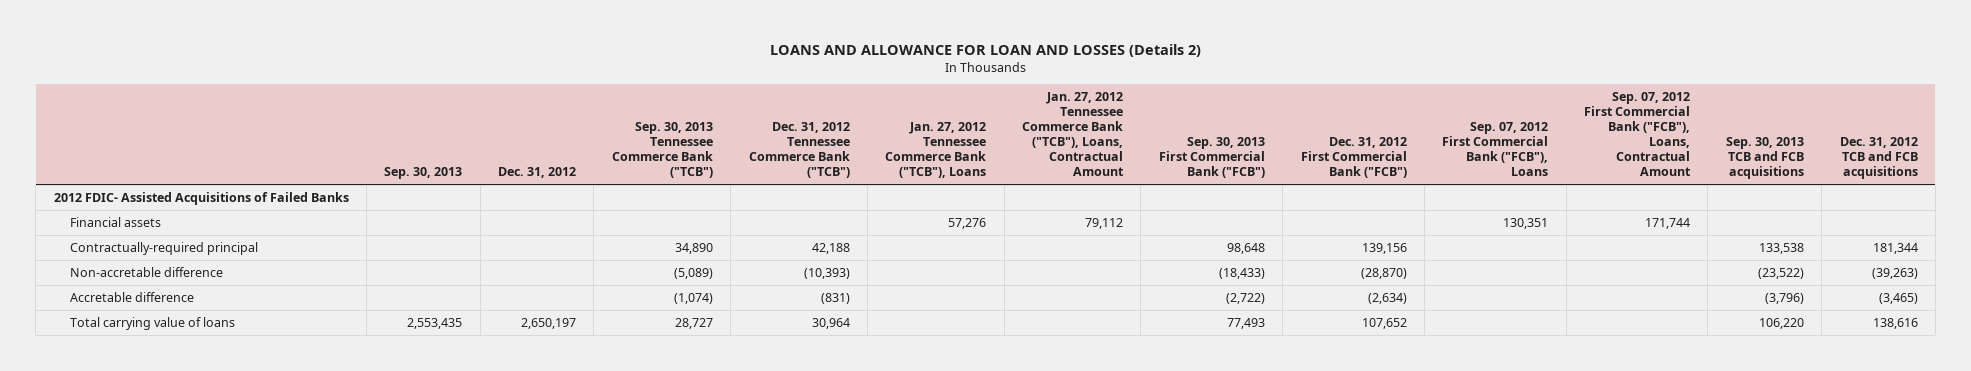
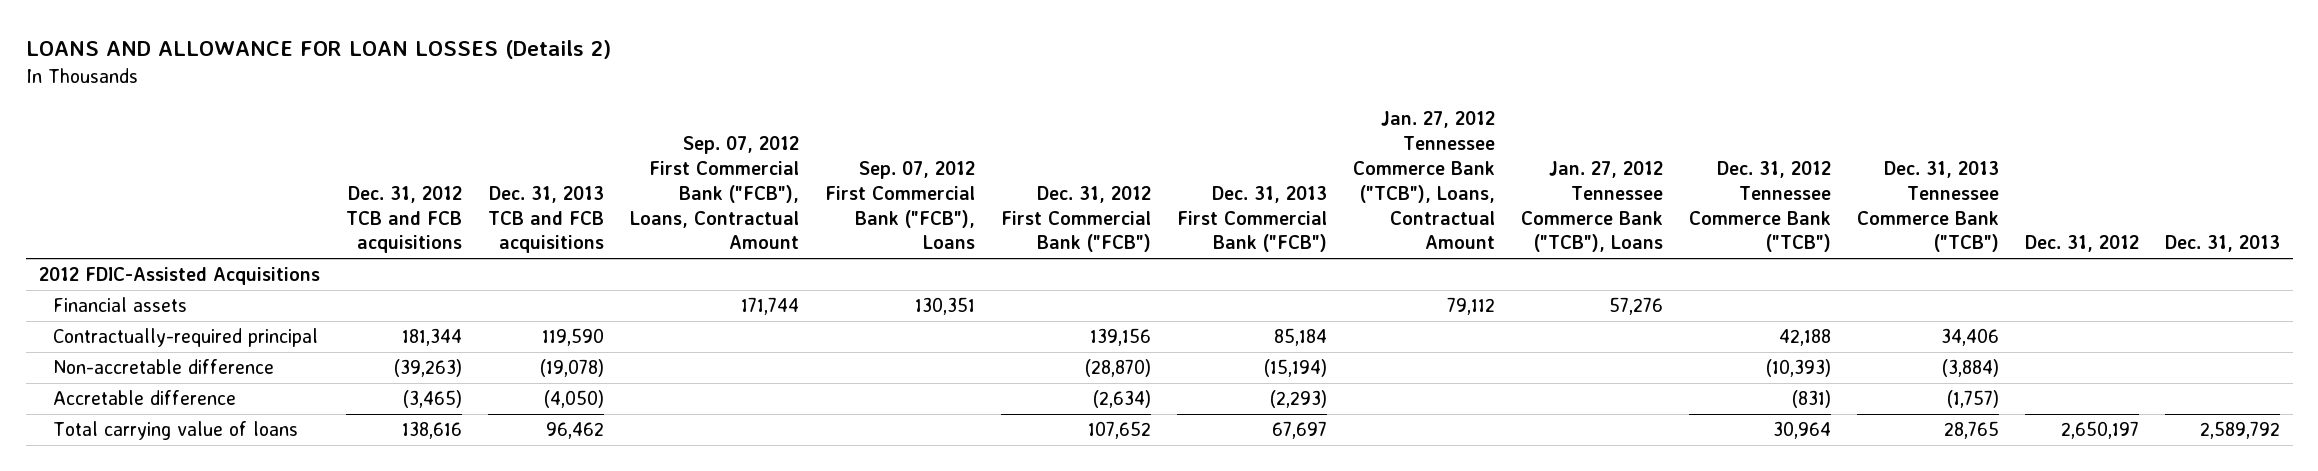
[769,43,1201,57] LOANS AND ALLOWANCE FOR LOAN AND LOSSES (Details 2) -> [25,40,611,60] LOANS AND ALLOWANCE FOR LOAN LOSSES (Details 2)
[384,167,463,180] Sep. 30, 2013 -> none
[611,122,713,179] Sep. 30, 2013 Tennessee Commerce Bank ("TCB") -> none
[1158,137,1265,179] Sep. 30, 2013 First Commercial Bank ("FCB") -> none
[1725,137,1804,180] Sep. 30, 2013 TCB and FCB acquisitions -> none
none -> [487,185,604,254] Dec. 31, 2013 TCB and FCB acquisitions
none -> [1176,185,1327,253] Dec. 31, 2013 First Commercial Bank ("FCB")
none -> [1856,160,1999,253] Dec. 31, 2013 Tennessee Commerce Bank ("TCB")
none -> [2164,235,2280,253] Dec. 31, 2013
[53,191,349,205] 2012 FDIC- Assisted Acquisitions of Failed Banks -> [38,267,320,286] 2012 FDIC-Assisted Acquisitions

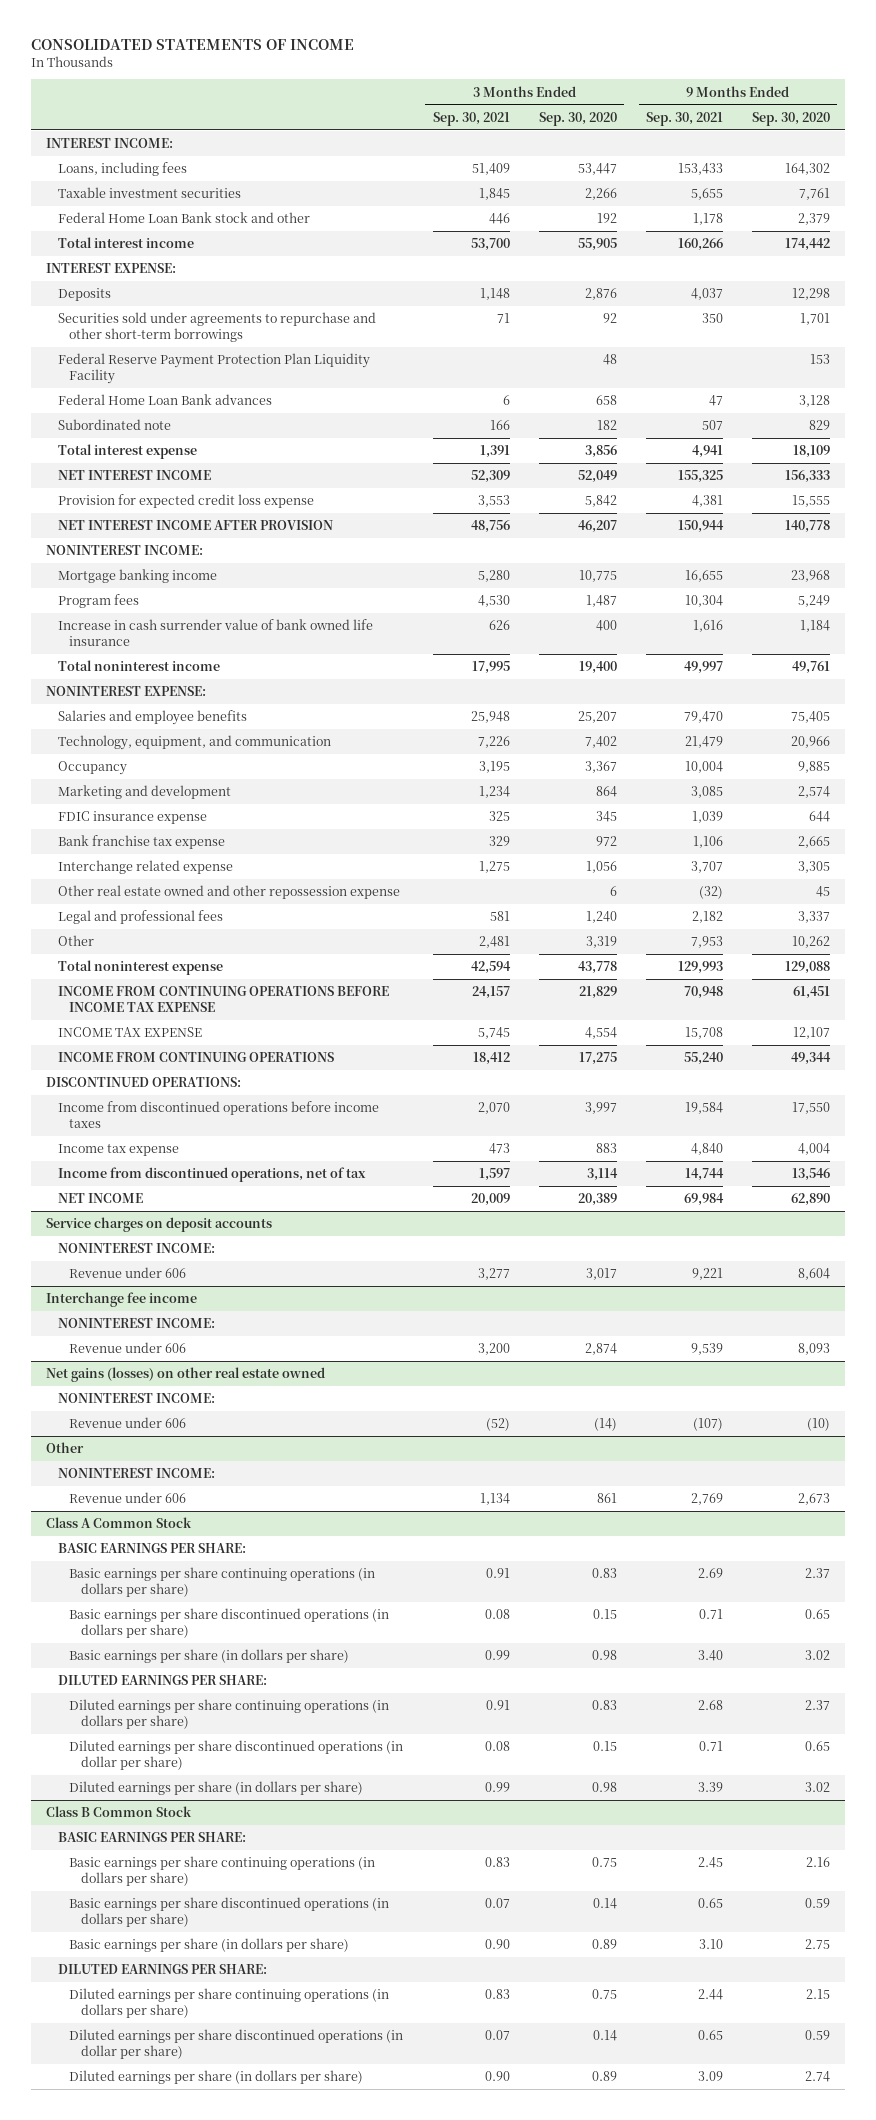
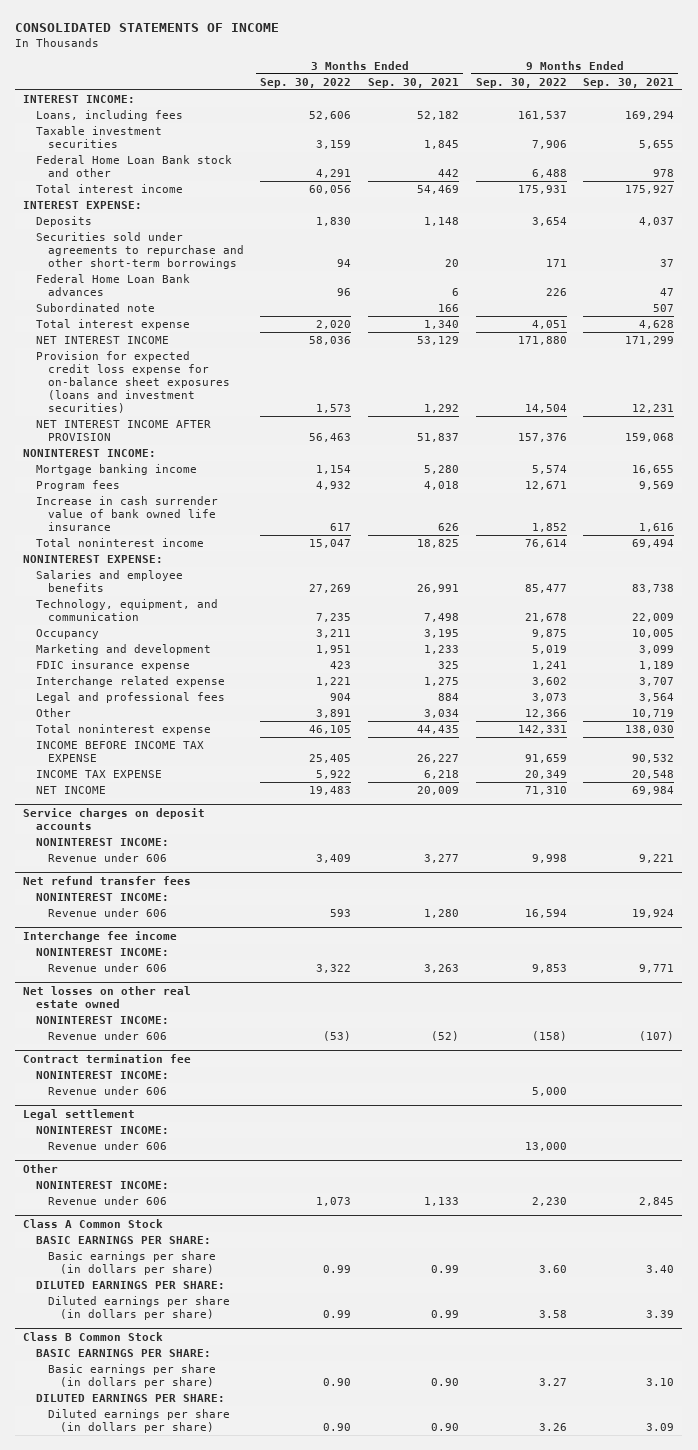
[538,111,617,126] Sep. 30, 2020 -> none
[752,111,831,126] Sep. 30, 2020 -> none
none -> [260,77,352,88] Sep. 30, 2022
none -> [475,77,567,88] Sep. 30, 2022
[471,163,510,176] 51,409 -> [416,111,459,121] 52,182
[677,163,723,176] 153,433 -> [625,111,675,121] 169,294
[488,213,510,225] 446 -> [437,169,459,178] 442
[692,213,723,226] 1,178 -> [653,169,675,178] 978
[470,238,510,252] 53,700 -> [416,185,459,195] 54,469
[677,238,723,252] 160,266 -> [625,185,675,195] 175,927
[57,353,370,384] Federal Reserve Payment Protection Plan Liquidity Facility -> none
[496,313,510,324] 71 -> [444,259,459,268] 20
[701,313,723,324] 350 -> [660,259,675,268] 37
[479,445,510,459] 1,391 -> [423,320,459,330] 1,340
[691,445,723,459] 4,941 -> [639,320,675,330] 4,628
[470,470,510,484] 52,309 -> [416,336,459,346] 53,129
[677,470,723,484] 155,325 -> [625,336,675,346] 171,299
[57,494,314,509] Provision for expected credit loss expense -> [35,351,230,414] Provision for expected credit loss expense for on-balance sheet exposures (loans and investment securities)
[477,495,510,508] 3,553 -> [423,404,459,414] 1,292
[691,495,723,508] 4,381 -> [632,404,675,414] 12,231
[470,520,510,534] 48,756 -> [416,433,459,443] 51,837
[677,520,724,534] 150,944 -> [625,433,675,443] 159,068
[477,595,510,608] 4,530 -> [423,481,459,491] 4,018
[684,595,723,608] 10,304 -> [639,481,675,491] 9,569
[471,661,510,675] 17,995 -> [416,539,459,549] 18,825
[683,661,723,675] 49,997 -> [632,539,675,549] 69,494
[57,835,225,850] Bank franchise tax expense -> none
[470,711,510,724] 25,948 -> [416,584,459,594] 26,991
[683,711,723,724] 79,470 -> [632,584,675,594] 83,738
[477,736,510,749] 7,226 -> [423,613,459,623] 7,498
[684,736,723,749] 21,479 -> [632,613,675,623] 22,009
[684,761,723,774] 10,004 -> [632,629,675,639] 10,005
[478,786,510,799] 1,234 -> [423,645,459,655] 1,233
[690,786,723,799] 3,085 -> [639,645,675,655] 3,099
[691,811,723,824] 1,039 -> [639,661,675,671] 1,189
[57,885,400,900] Other real estate owned and other repossession expense -> none
[57,1052,334,1063] INCOME FROM CONTINUING OPERATIONS -> none
[45,1077,241,1088] DISCONTINUED OPERATIONS: -> none
[57,1101,379,1128] Income from discontinued operations before income taxes -> none
[57,1144,179,1157] Income tax expense -> none
[57,1167,366,1183] Income from discontinued operations, net of tax -> none
[489,911,510,922] 581 -> [437,693,459,702] 884
[691,911,723,924] 2,182 -> [639,693,675,703] 3,564
[478,936,510,949] 2,481 -> [423,709,459,719] 3,034
[690,936,723,949] 7,953 -> [632,709,675,719] 10,719
[470,961,511,975] 42,594 -> [416,725,459,735] 44,435
[677,961,723,975] 129,993 -> [625,725,675,735] 138,030
[57,986,389,1012] INCOME FROM CONTINUING OPERATIONS BEFORE INCOME TAX EXPENSE -> [35,741,204,763] INCOME BEFORE INCOME TAX EXPENSE
[471,986,510,1000] 24,157 -> [416,754,459,764] 26,227
[683,986,723,1000] 70,948 -> [632,754,675,764] 90,532
[477,1027,510,1040] 5,745 -> [423,770,459,780] 6,218
[684,1027,723,1040] 15,708 -> [632,770,675,780] 20,548
none -> [23,875,192,885] Net refund transfer fees
none -> [35,893,169,902] NONINTEREST INCOME:
none -> [47,908,167,918] Revenue under 606
[477,1343,510,1356] 3,200 -> [423,964,459,974] 3,263
[690,1343,723,1356] 9,539 -> [639,964,675,974] 9,771
[45,1367,325,1383] Net gains (losses) on other real estate owned -> [23,985,192,1008] Net losses on other real estate owned
none -> [23,1053,192,1063] Contract termination fee
none -> [35,1071,169,1080] NONINTEREST INCOME:
none -> [47,1086,167,1096] Revenue under 606
none -> [23,1108,136,1120] Legal settlement
none -> [35,1126,169,1135] NONINTEREST INCOME:
none -> [47,1141,167,1151] Revenue under 606
[479,1493,510,1506] 1,134 -> [423,1197,459,1207] 1,133
[690,1493,723,1506] 2,769 -> [639,1197,675,1207] 2,845
[69,1567,376,1597] Basic earnings per share continuing operations (in dollars per share) -> none
[69,1608,390,1638] Basic earnings per share discontinued operations (in dollars per share) -> none
[69,1699,390,1729] Diluted earnings per share continuing operations (in dollars per share) -> none
[69,1740,404,1770] Diluted earnings per share discontinued operations (in dollar per share) -> none
[69,1856,376,1886] Basic earnings per share continuing operations (in dollars per share) -> none
[69,1897,390,1927] Basic earnings per share discontinued operations (in dollars per share) -> none
[69,1988,390,2018] Diluted earnings per share continuing operations (in dollars per share) -> none
[69,2029,404,2059] Diluted earnings per share discontinued operations (in dollar per share) -> none

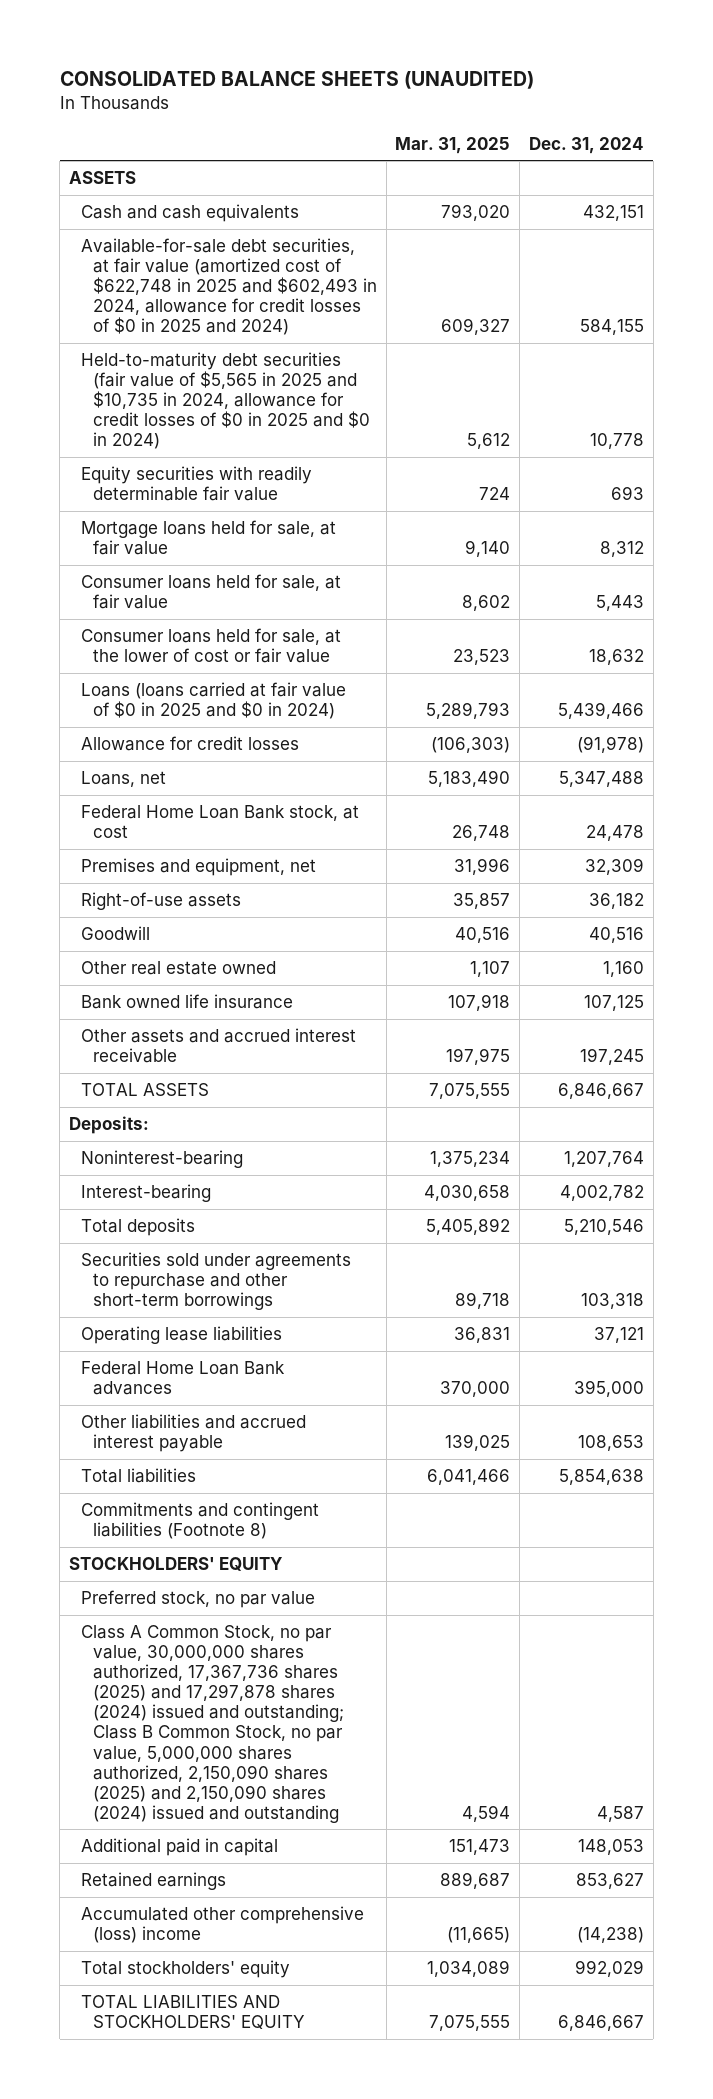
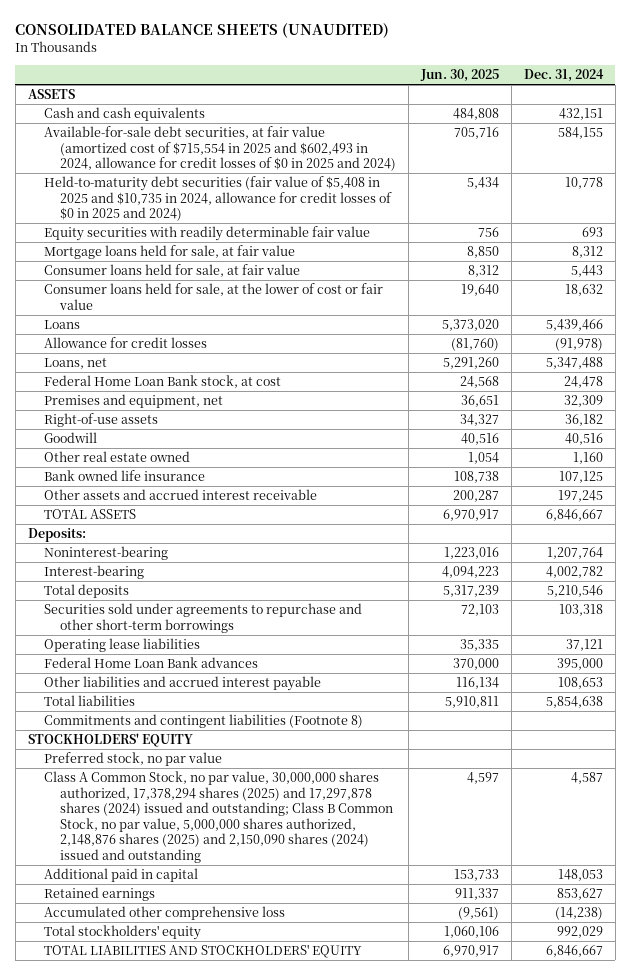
[395,136,511,154] Mar. 31, 2025 -> none
none -> [419,69,499,83] Jun. 30, 2025
[80,238,378,336] Available-for-sale debt securities, at fair value (amortized cost of $622,748 in 2025 and $602,493 in 2024, allowance for credit losses of $0 in 2025 and 2024) -> [43,126,397,172] Available-for-sale debt securities, at fair value (amortized cost of $715,554 in 2025 and $602,493 in 2024, allowance for credit losses of $0 in 2025 and 2024)
[80,352,371,450] Held-to-maturity debt securities (fair value of $5,565 in 2025 and $10,735 in 2024, allowance for credit losses of $0 in 2025 and $0 in 2024) -> [43,176,393,222] Held-to-maturity debt securities (fair value of $5,408 in 2025 and $10,735 in 2024, allowance for credit losses of $0 in 2025 and 2024)
[80,682,346,720] Loans (loans carried at fair value of $0 in 2025 and $0 in 2024) -> [43,320,80,330] Loans
[80,1625,345,1823] Class A Common Stock, no par value, 30,000,000 shares authorized, 17,367,736 shares (2025) and 17,297,878 shares (2024) issued and outstanding; Class B Common Stock, no par value, 5,000,000 shares authorized, 2,150,090 shares (2025) and 2,150,090 shares (2024) issued and outstanding -> [43,771,394,863] Class A Common Stock, no par value, 30,000,000 shares authorized, 17,378,294 shares (2025) and 17,297,878 shares (2024) issued and outstanding; Class B Common Stock, no par value, 5,000,000 shares authorized, 2,148,876 shares (2025) and 2,150,090 shares (2024) issued and outstanding
[80,1906,364,1944] Accumulated other comprehensive (loss) income -> [43,906,285,921] Accumulated other comprehensive loss

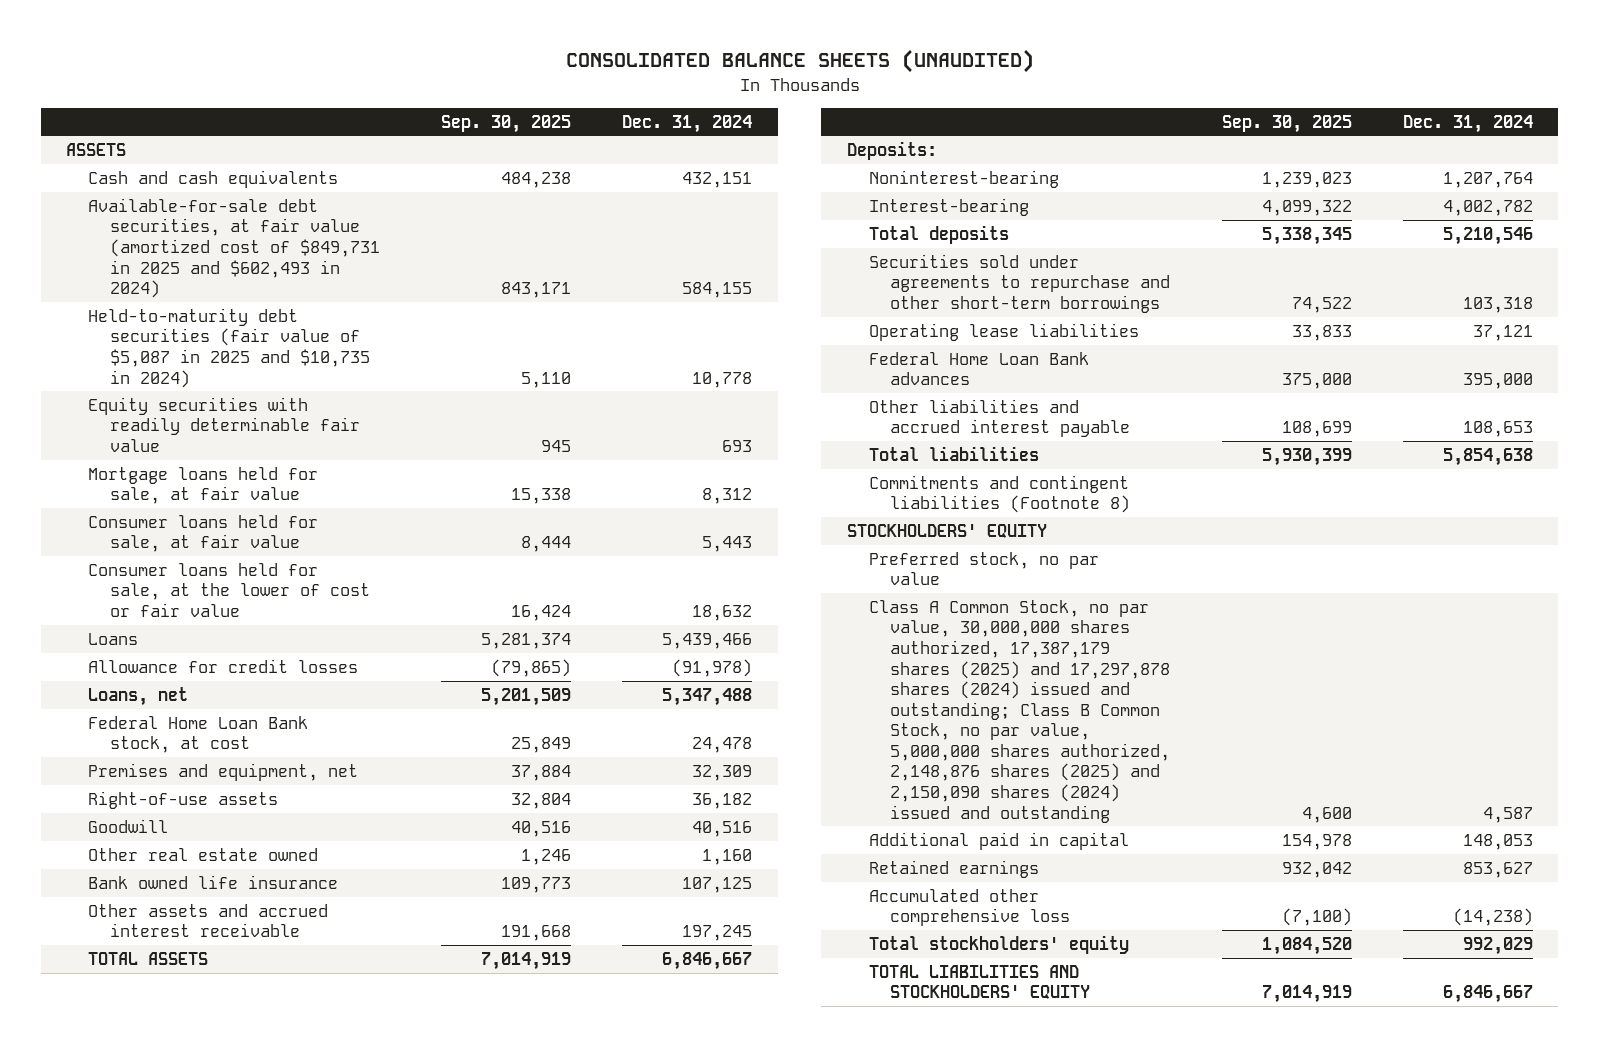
[419,69,499,83] Jun. 30, 2025 -> none
none -> [441,114,572,133] Sep. 30, 2025
[43,126,397,172] Available-for-sale debt securities, at fair value (amortized cost of $715,554 in 2025 and $602,493 in 2024, allowance for credit losses of $0 in 2025 and 2024) -> [88,197,380,299] Available-for-sale debt securities, at fair value (amortized cost of $849,731 in 2025 and $602,493 in 2024)
[43,176,393,222] Held-to-maturity debt securities (fair value of $5,408 in 2025 and $10,735 in 2024, allowance for credit losses of $0 in 2025 and 2024) -> [88,307,370,388] Held-to-maturity debt securities (fair value of $5,087 in 2025 and $10,735 in 2024)
[43,771,394,863] Class A Common Stock, no par value, 30,000,000 shares authorized, 17,378,294 shares (2025) and 17,297,878 shares (2024) issued and outstanding; Class B Common Stock, no par value, 5,000,000 shares authorized, 2,148,876 shares (2025) and 2,150,090 shares (2024) issued and outstanding -> [868,599,1171,823] Class A Common Stock, no par value, 30,000,000 shares authorized, 17,387,179 shares (2025) and 17,297,878 shares (2024) issued and outstanding; Class B Common Stock, no par value, 5,000,000 shares authorized, 2,148,876 shares (2025) and 2,150,090 shares (2024) issued and outstanding

